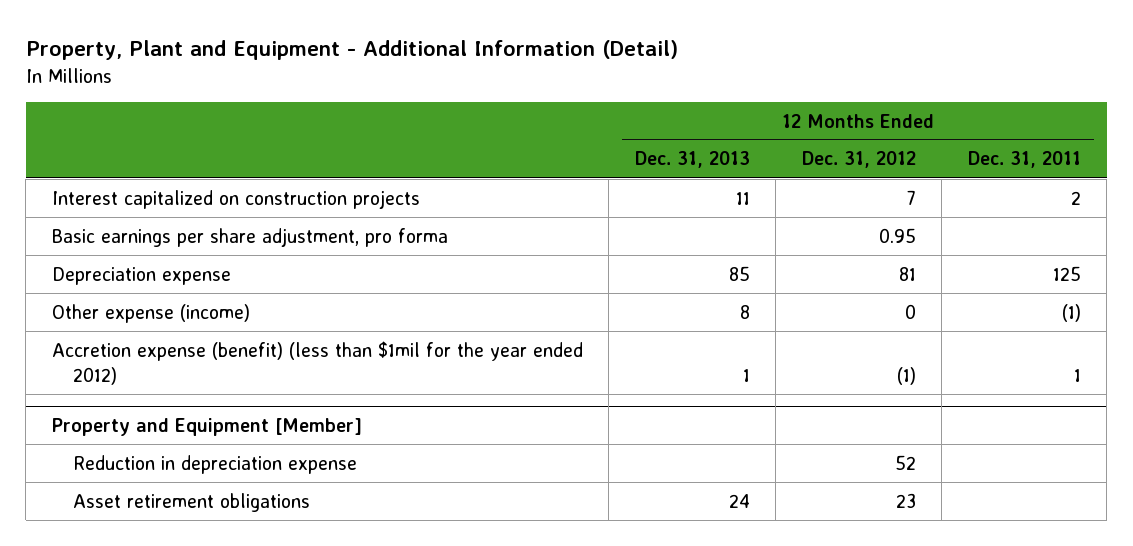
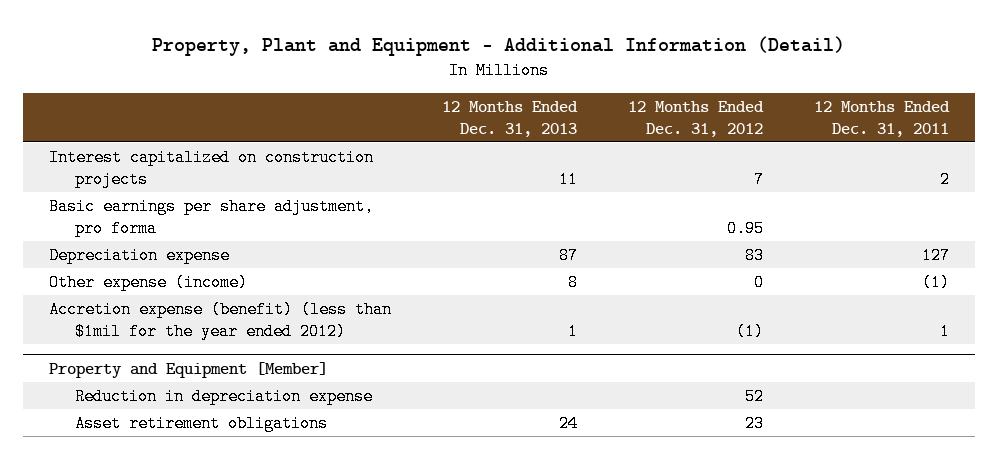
[728,265,750,281] 85 -> [558,247,578,265] 87
[898,266,916,281] 81 -> [745,247,765,265] 83
[1052,265,1081,281] 125 -> [922,247,951,265] 127

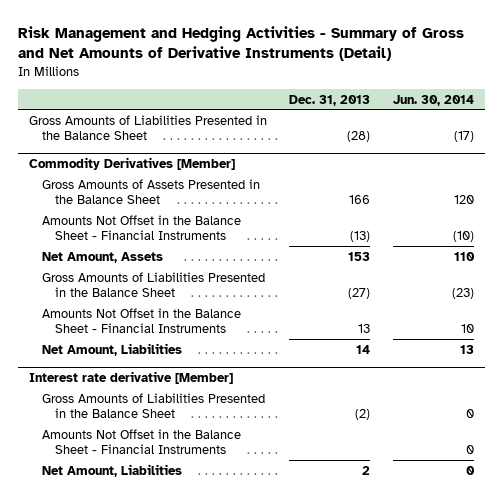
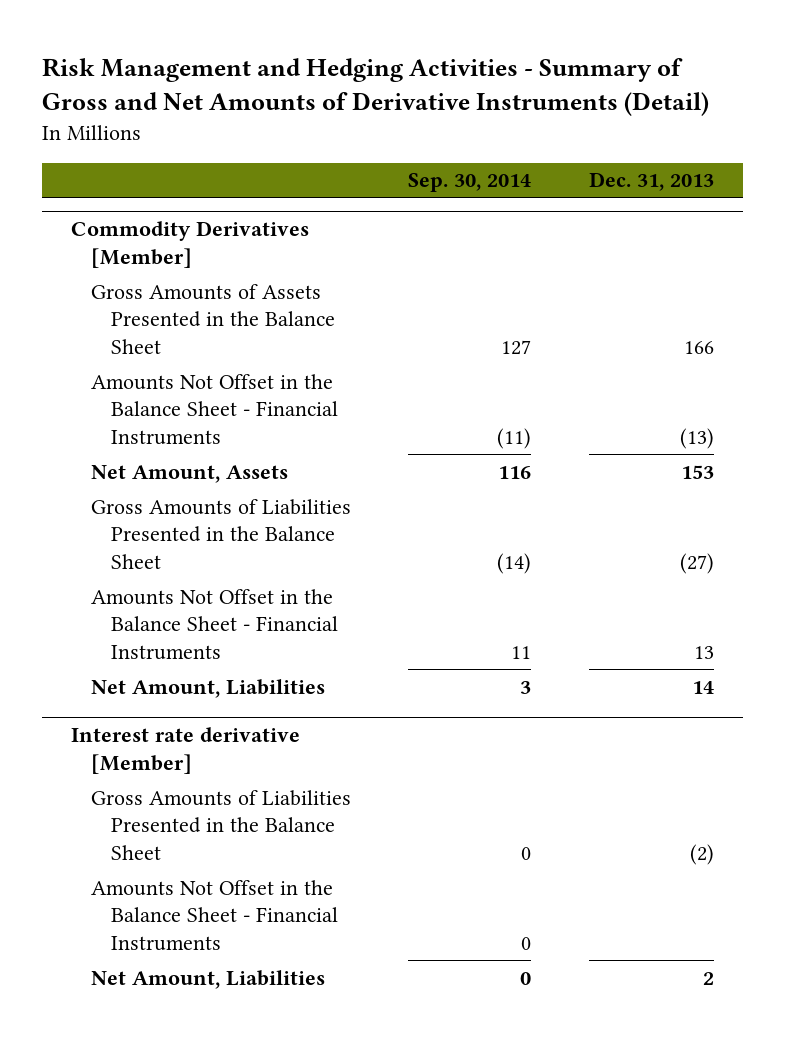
[392,94,474,106] Jun. 30, 2014 -> none
none -> [408,173,532,193] Sep. 30, 2014
[28,114,267,141] Gross Amounts of Liabilities Presented in the Balance Sheet -> none

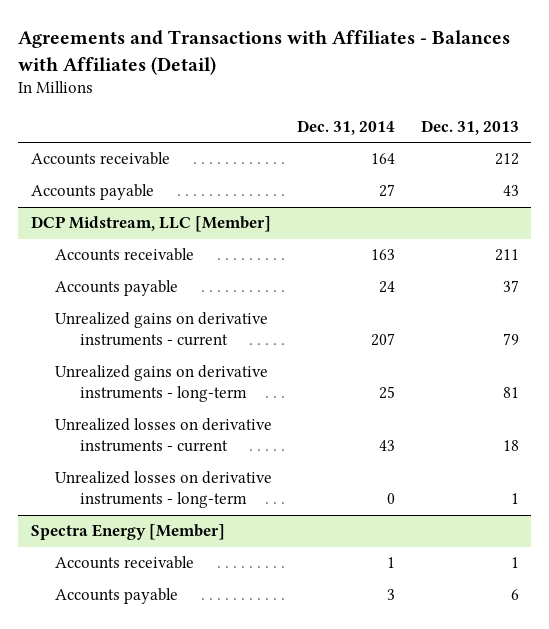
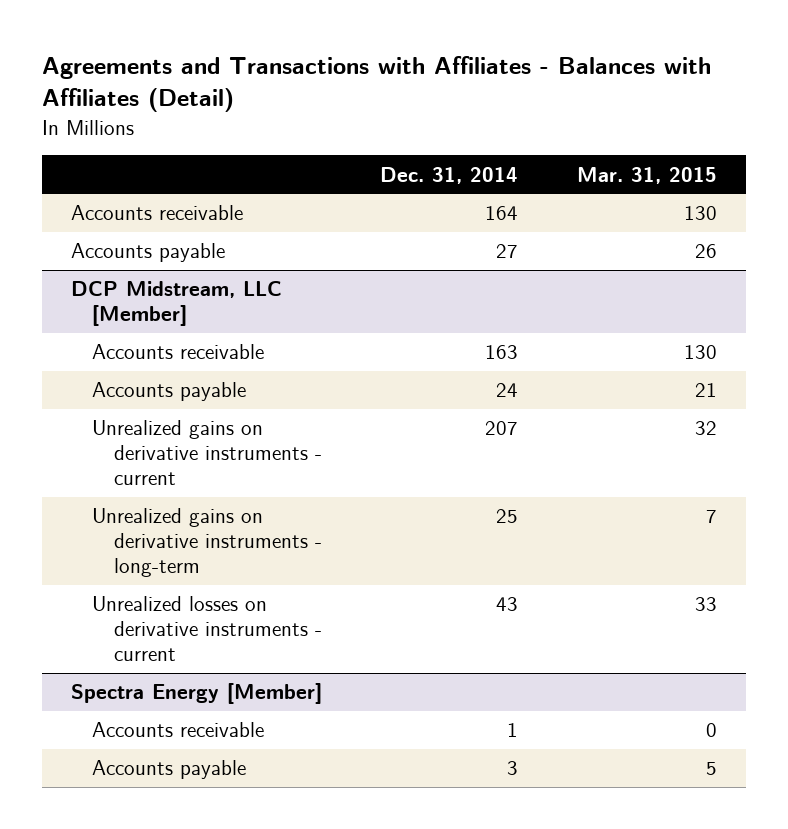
[420,119,519,135] Dec. 31, 2013 -> none
none -> [576,166,717,184] Mar. 31, 2015
[55,471,273,509] Unrealized losses on derivative instruments - long-term -> none

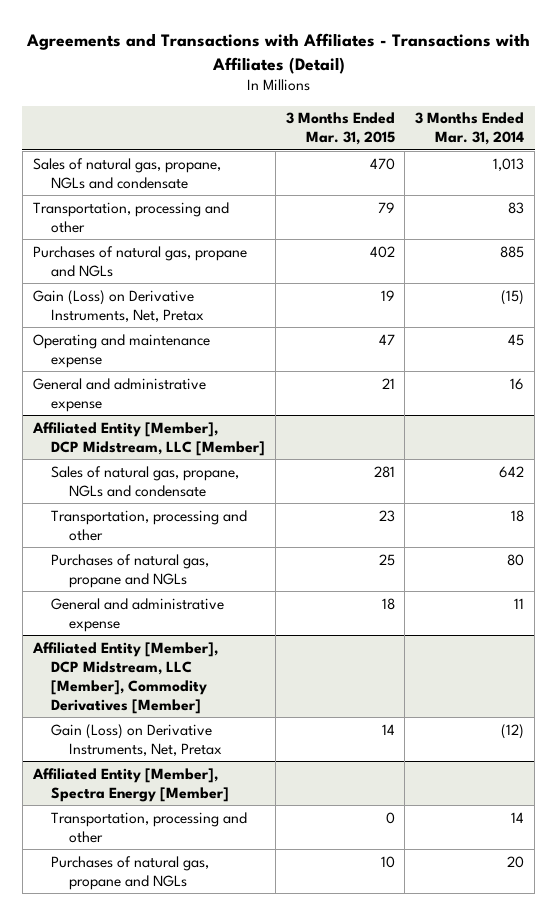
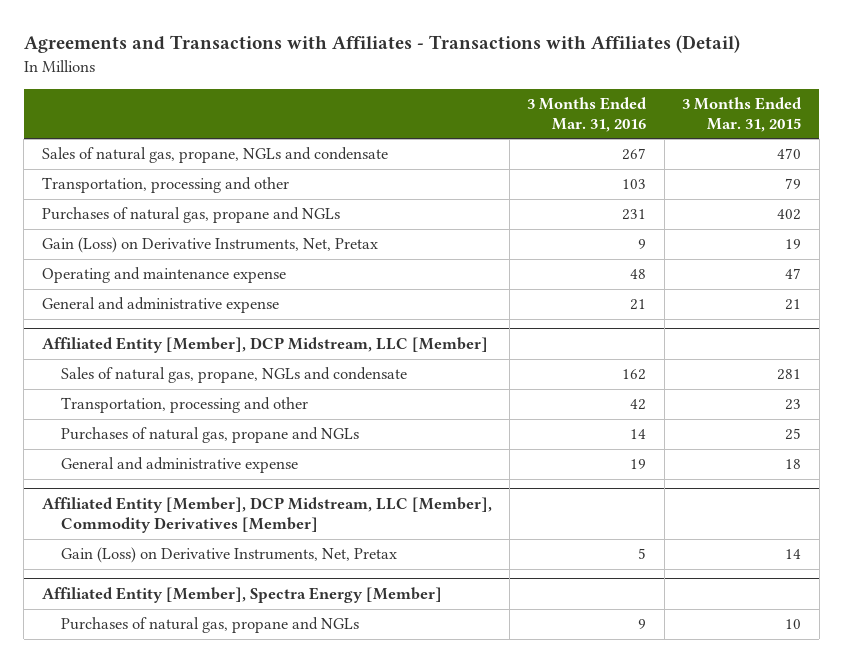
[415,112,525,146] 3 Months Ended Mar. 31, 2014 -> none
none -> [527,96,648,132] 3 Months Ended Mar. 31, 2016
[50,811,247,843] Transportation, processing and other -> none

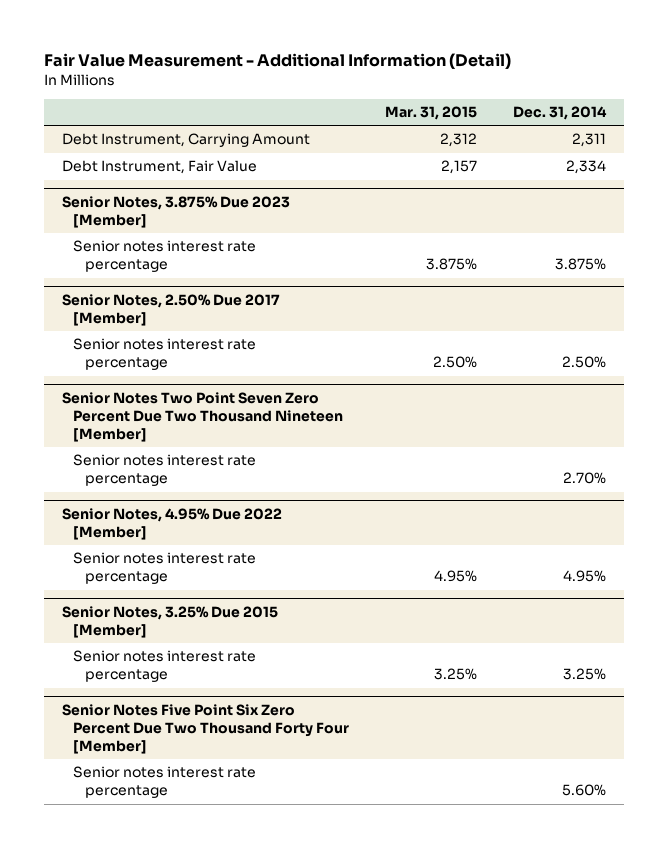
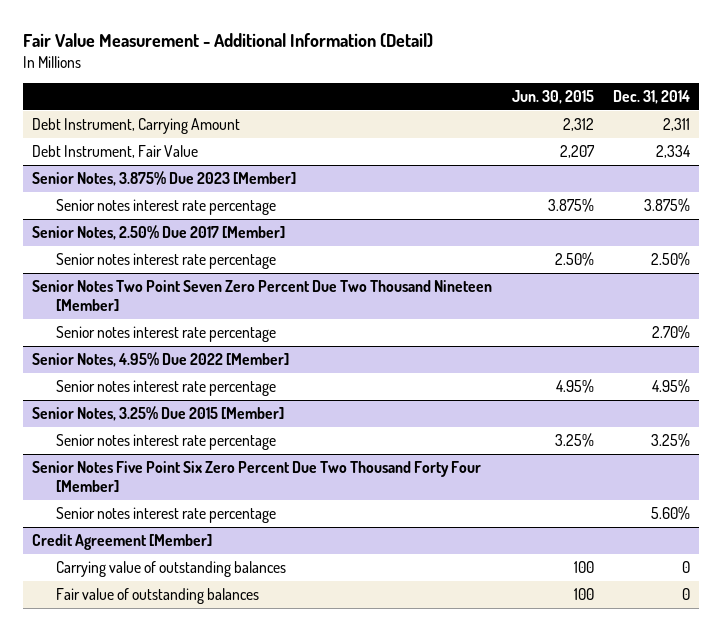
[385,106,478,121] Mar. 31, 2015 -> none
none -> [511,90,594,105] Jun. 30, 2015
none -> [32,533,213,550] Credit Agreement [Member]
none -> [56,560,287,577] Carrying value of outstanding balances
none -> [56,587,260,604] Fair value of outstanding balances

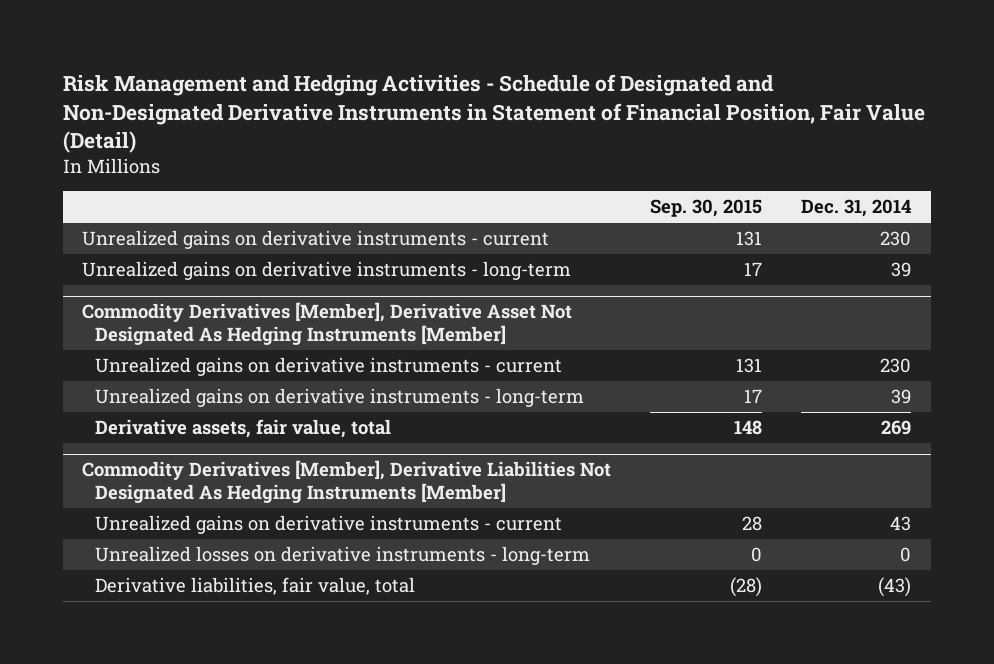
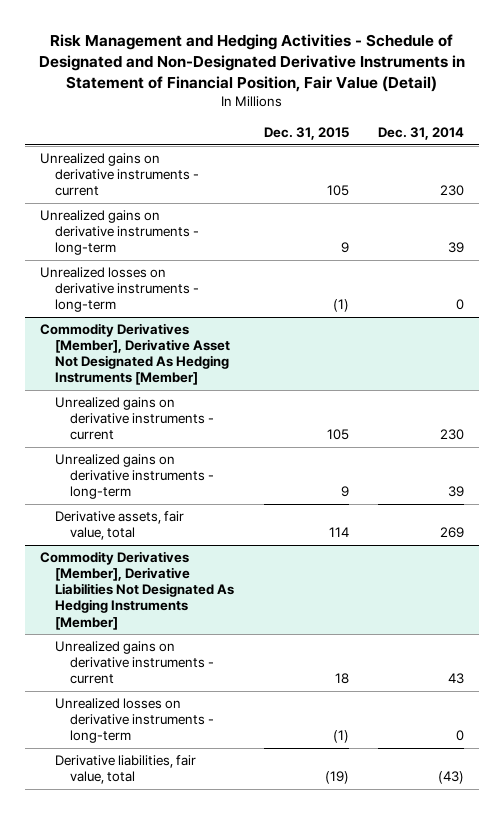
[650,199,763,218] Sep. 30, 2015 -> none
none -> [263,127,349,141] Dec. 31, 2015
none -> [40,267,200,313] Unrealized losses on derivative instruments - long-term

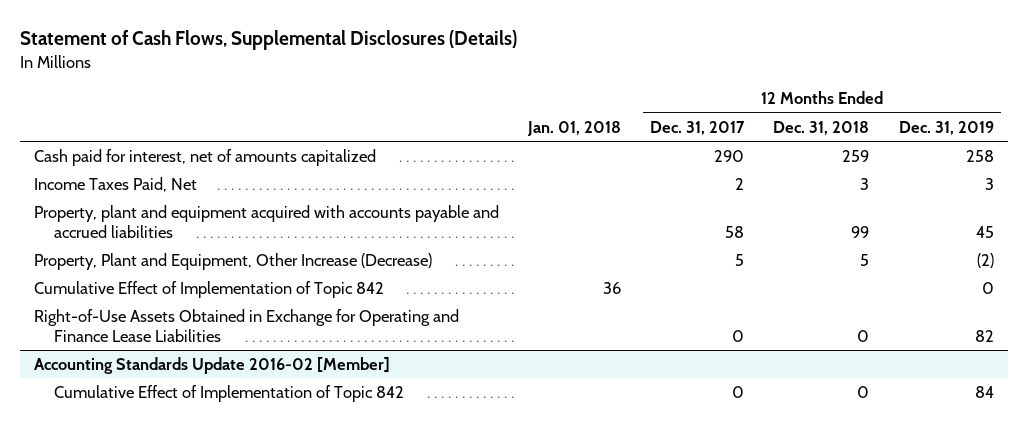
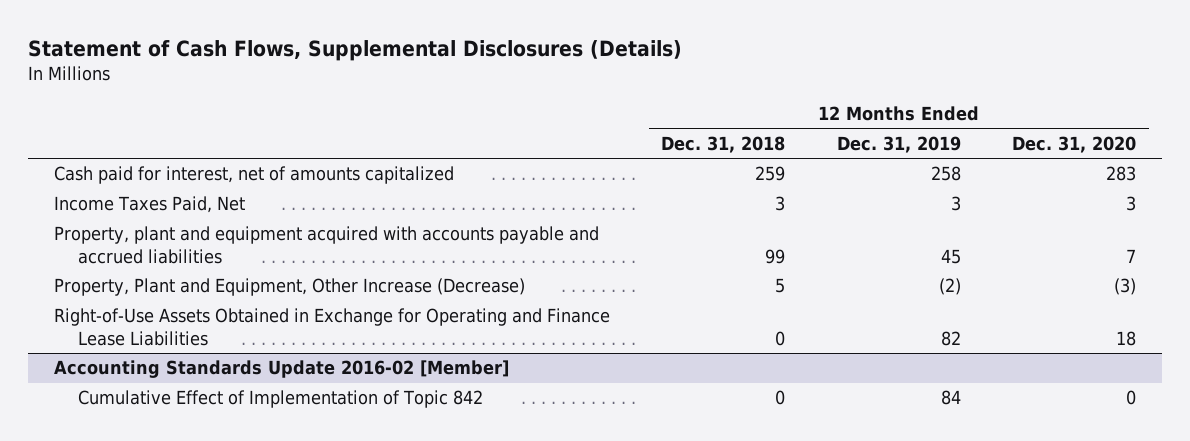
[527,120,622,136] Jan. 01, 2018 -> none
[650,120,746,135] Dec. 31, 2017 -> none
none -> [1012,135,1137,153] Dec. 31, 2020
[34,281,385,299] Cumulative Effect of Implementation of Topic 842 -> none

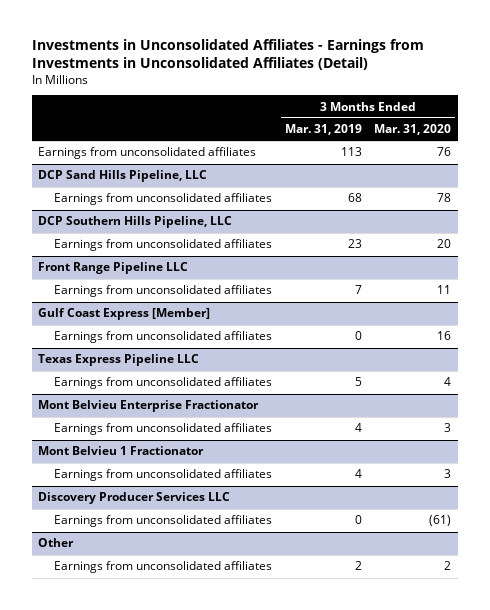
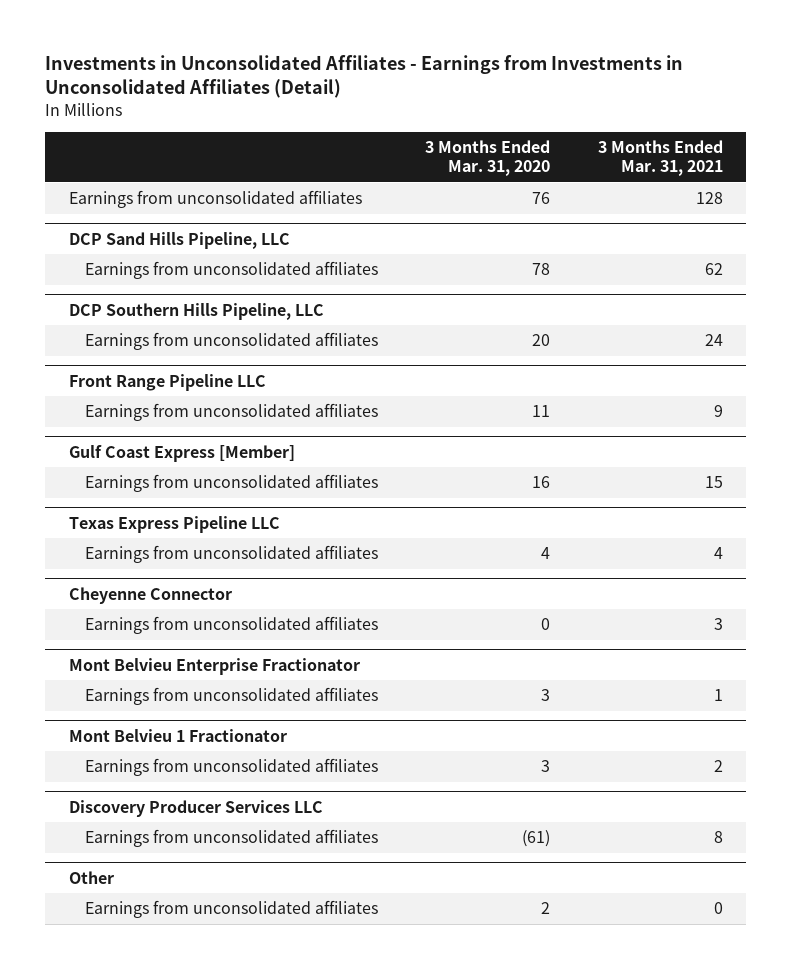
[284,124,362,136] Mar. 31, 2019 -> none
none -> [597,139,723,177] 3 Months Ended Mar. 31, 2021
none -> [69,586,233,604] Cheyenne Connector
none -> [84,616,378,635] Earnings from unconsolidated affiliates

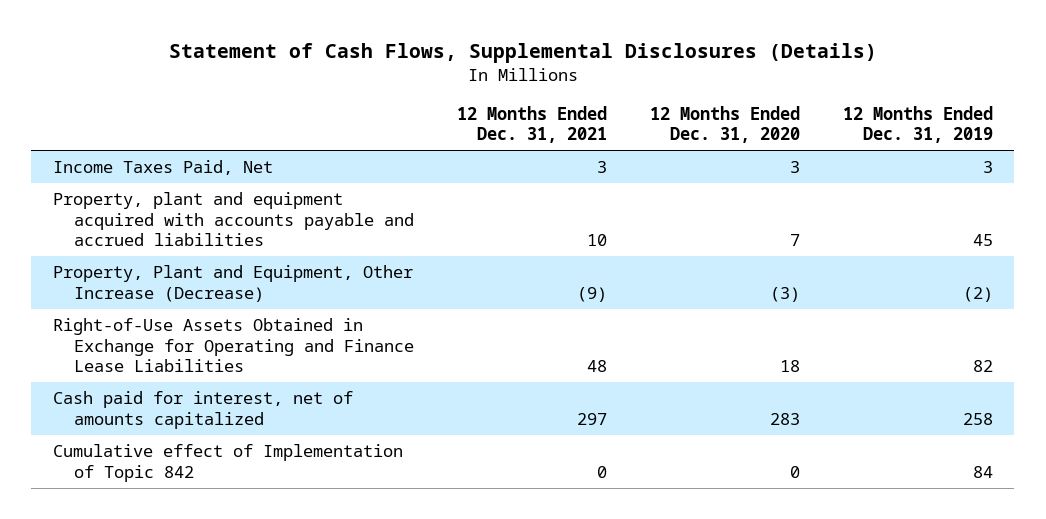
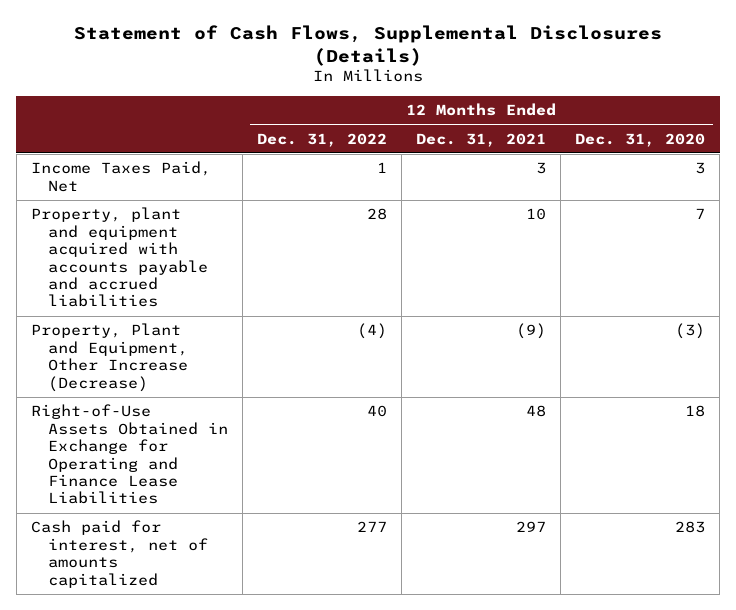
[842,105,993,144] 12 Months Ended Dec. 31, 2019 -> none
none -> [256,132,387,147] Dec. 31, 2022
[52,444,403,482] Cumulative effect of Implementation of Topic 842 -> none

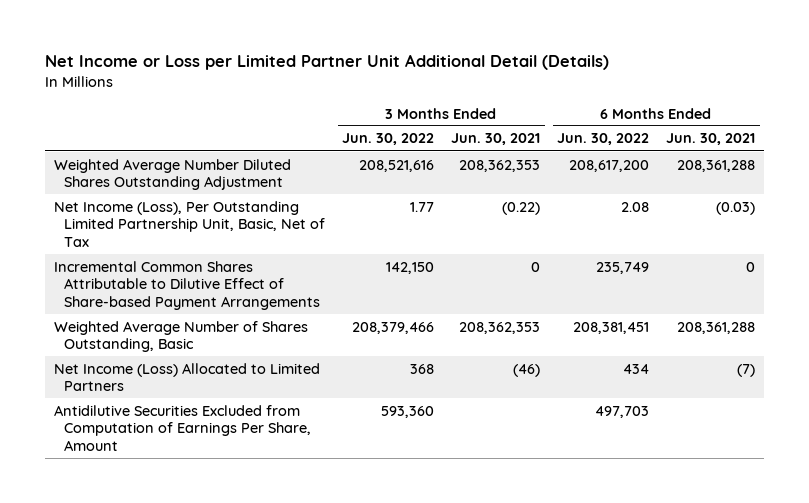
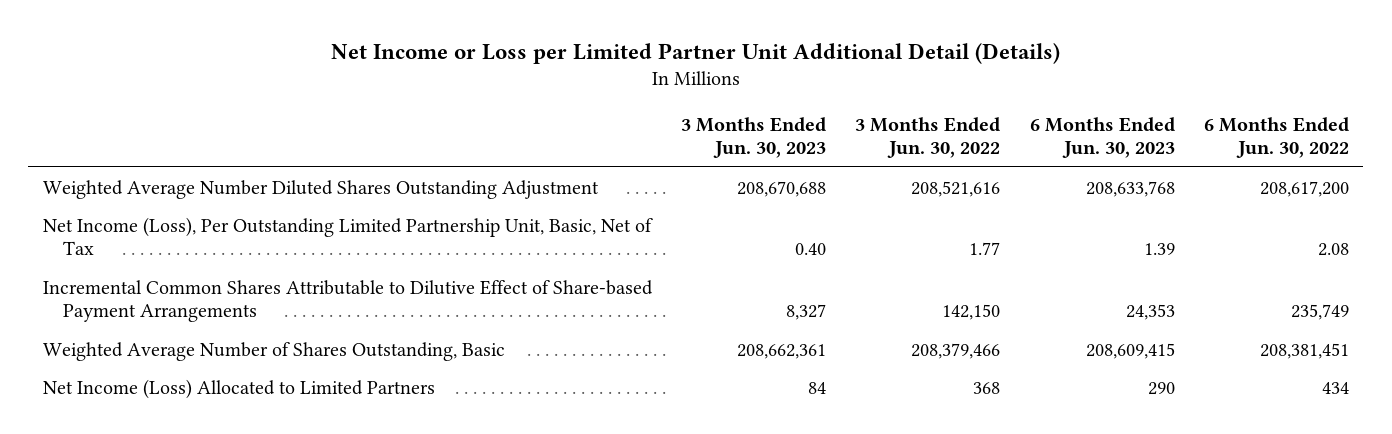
[451,133,541,146] Jun. 30, 2021 -> none
[666,133,756,146] Jun. 30, 2021 -> none
none -> [680,116,826,158] 3 Months Ended Jun. 30, 2023
none -> [1029,116,1175,158] 6 Months Ended Jun. 30, 2023
[53,404,312,451] Antidilutive Securities Excluded from Computation of Earnings Per Share, Amount -> none

